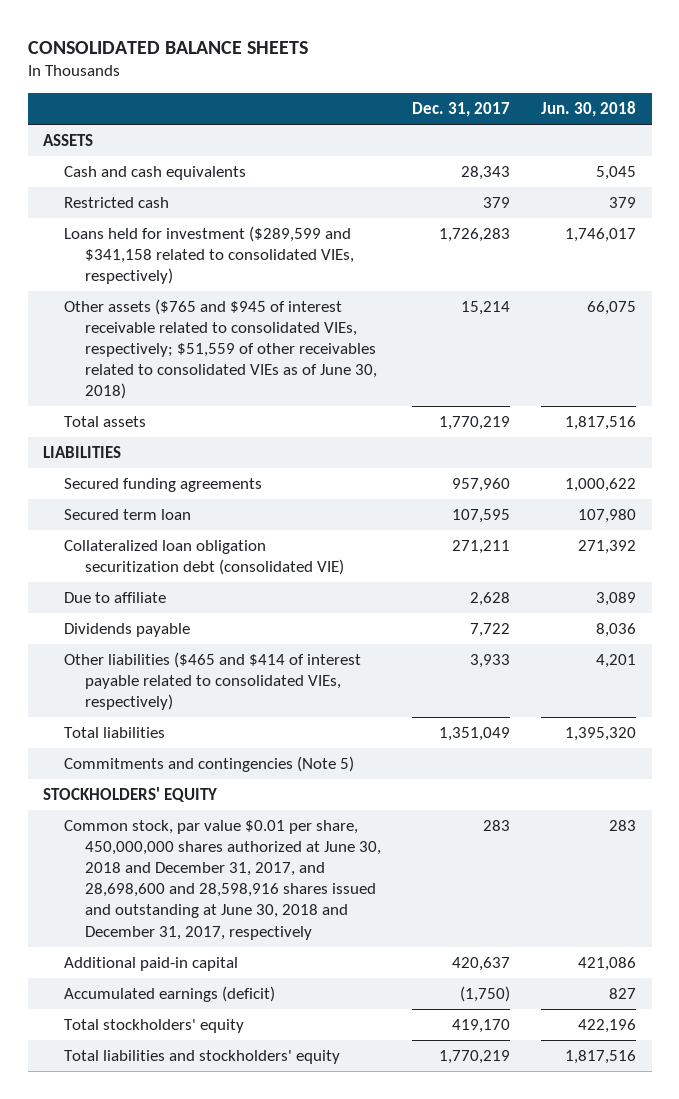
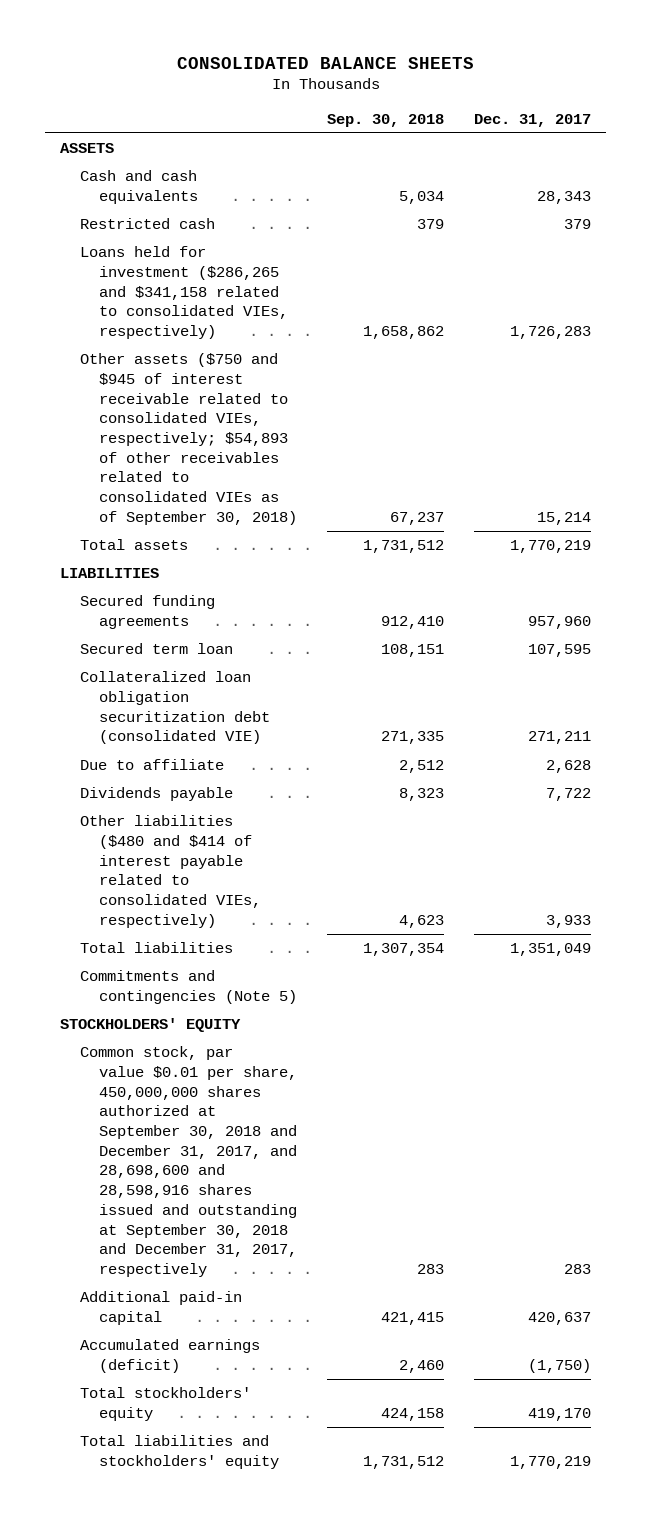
[541,101,637,118] Jun. 30, 2018 -> none
none -> [327,113,445,127] Sep. 30, 2018
[64,225,355,285] Loans held for investment ($289,599 and $341,158 related to consolidated VIEs, respectively) -> [79,246,289,340] Loans held for investment ($286,265 and $341,158 related to consolidated VIEs, respectively)
[64,298,378,400] Other assets ($765 and $945 of interest receivable related to consolidated VIEs, respectively; $51,559 of other receivables related to consolidated VIEs as of June 30, 2018) -> [79,353,298,525] Other assets ($750 and $945 of interest receivable related to consolidated VIEs, respectively; $54,893 of other receivables related to consolidated VIEs as of September 30, 2018)
[64,651,362,711] Other liabilities ($465 and $414 of interest payable related to consolidated VIEs, respectively) -> [79,815,262,928] Other liabilities ($480 and $414 of interest payable related to consolidated VIEs, respectively)
[64,819,382,940] Common stock, par value $0.01 per share, 450,000,000 shares authorized at June 30, 2018 and December 31, 2017, and 28,698,600 and 28,598,916 shares issued and outstanding at June 30, 2018 and December 31, 2017, respectively -> [79,1046,298,1278] Common stock, par value $0.01 per share, 450,000,000 shares authorized at September 30, 2018 and December 31, 2017, and 28,698,600 and 28,598,916 shares issued and outstanding at September 30, 2018 and December 31, 2017, respectively

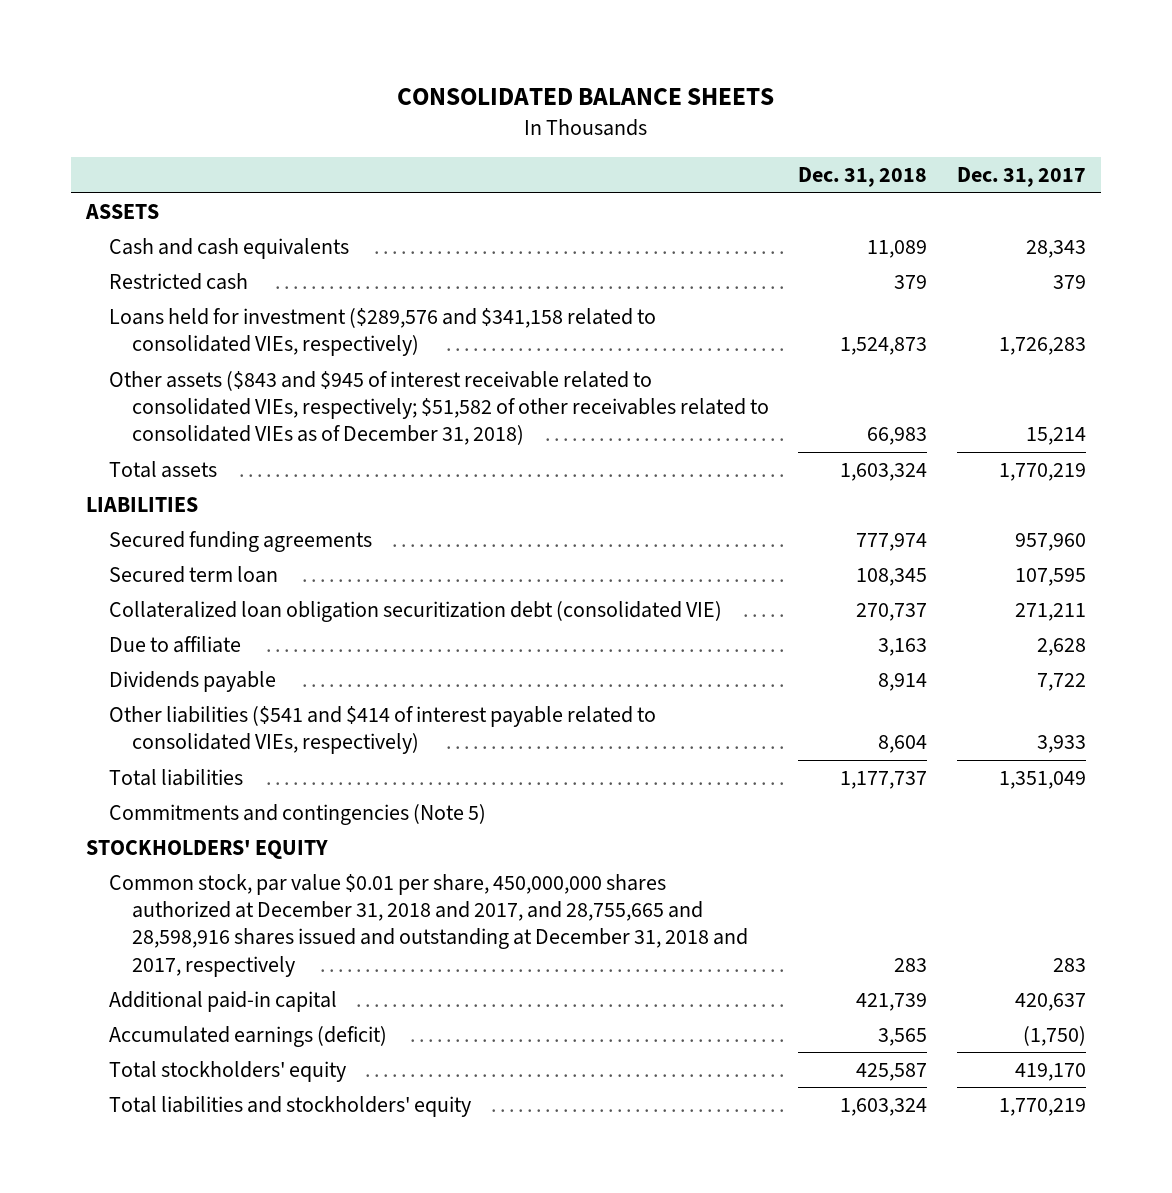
[327,113,445,127] Sep. 30, 2018 -> none
none -> [798,167,928,188] Dec. 31, 2018
[79,246,289,340] Loans held for investment ($286,265 and $341,158 related to consolidated VIEs, respectively) -> [108,307,656,357] Loans held for investment ($289,576 and $341,158 related to consolidated VIEs, respectively)
[79,353,298,525] Other assets ($750 and $945 of interest receivable related to consolidated VIEs, respectively; $54,893 of other receivables related to consolidated VIEs as of September 30, 2018) -> [108,370,769,446] Other assets ($843 and $945 of interest receivable related to consolidated VIEs, respectively; $51,582 of other receivables related to consolidated VIEs as of December 31, 2018)
[79,815,262,928] Other liabilities ($480 and $414 of interest payable related to consolidated VIEs, respectively) -> [108,705,656,755] Other liabilities ($541 and $414 of interest payable related to consolidated VIEs, respectively)
[79,1046,298,1278] Common stock, par value $0.01 per share, 450,000,000 shares authorized at September 30, 2018 and December 31, 2017, and 28,698,600 and 28,598,916 shares issued and outstanding at September 30, 2018 and December 31, 2017, respectively -> [108,873,748,977] Common stock, par value $0.01 per share, 450,000,000 shares authorized at December 31, 2018 and 2017, and 28,755,665 and 28,598,916 shares issued and outstanding at December 31, 2018 and 2017, respectively

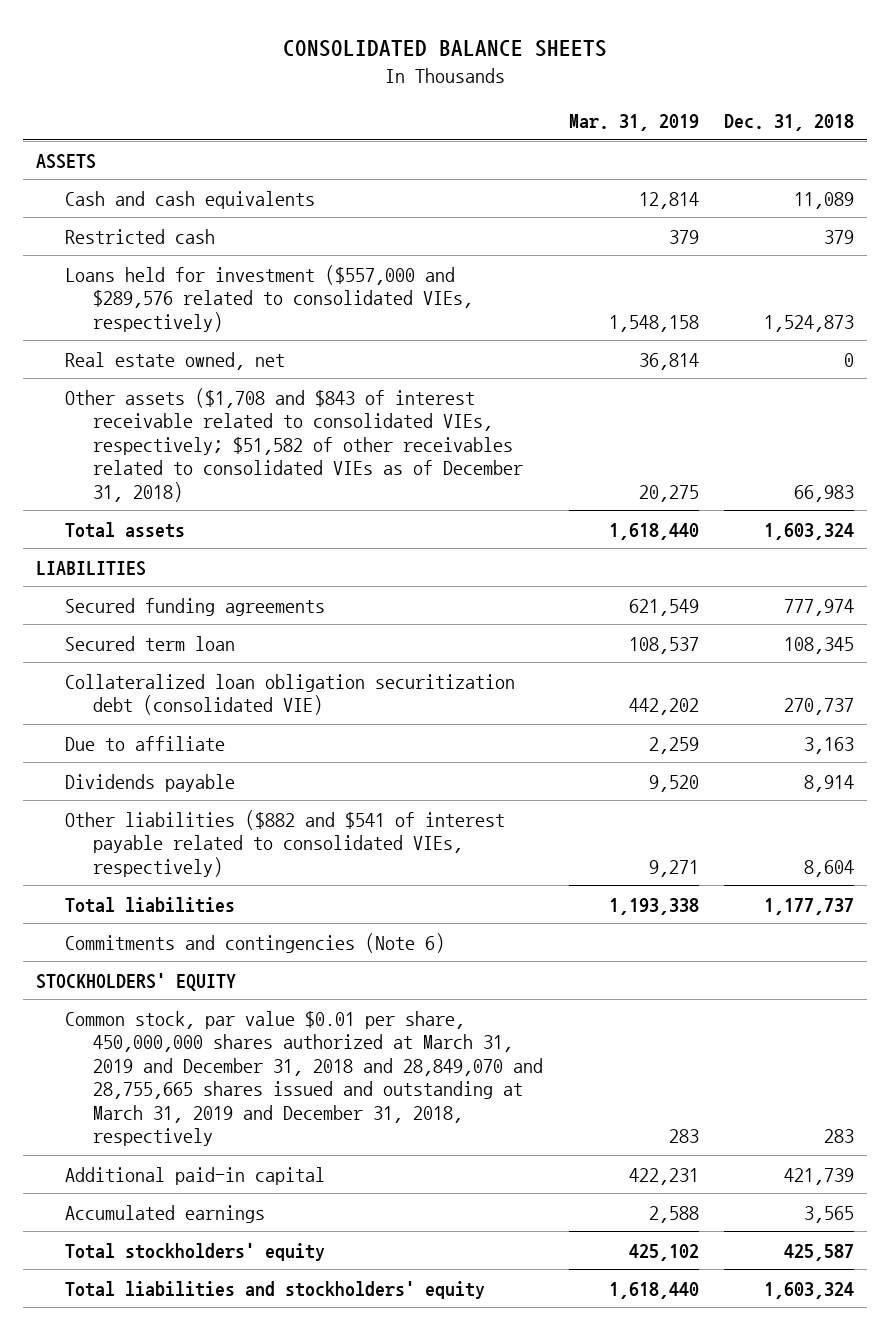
[956,167,1086,188] Dec. 31, 2017 -> none
none -> [568,114,699,132] Mar. 31, 2019
[108,307,656,357] Loans held for investment ($289,576 and $341,158 related to consolidated VIEs, respectively) -> [64,264,474,332] Loans held for investment ($557,000 and $289,576 related to consolidated VIEs, respectively)
none -> [64,351,285,370] Real estate owned, net
[108,370,769,446] Other assets ($843 and $945 of interest receivable related to consolidated VIEs, respectively; $51,582 of other receivables related to consolidated VIEs as of December 31, 2018) -> [64,387,524,502] Other assets ($1,708 and $843 of interest receivable related to consolidated VIEs, respectively; $51,582 of other receivables related to consolidated VIEs as of December 31, 2018)
[108,705,656,755] Other liabilities ($541 and $414 of interest payable related to consolidated VIEs, respectively) -> [64,809,505,877] Other liabilities ($882 and $541 of interest payable related to consolidated VIEs, respectively)
[108,803,486,825] Commitments and contingencies (Note 5) -> [64,932,445,953] Commitments and contingencies (Note 6)
[108,873,748,977] Common stock, par value $0.01 per share, 450,000,000 shares authorized at December 31, 2018 and 2017, and 28,755,665 and 28,598,916 shares issued and outstanding at December 31, 2018 and 2017, respectively -> [64,1010,544,1147] Common stock, par value $0.01 per share, 450,000,000 shares authorized at March 31, 2019 and December 31, 2018 and 28,849,070 and 28,755,665 shares issued and outstanding at March 31, 2019 and December 31, 2018, respectively
[108,1025,387,1047] Accumulated earnings (deficit) -> [64,1204,265,1223] Accumulated earnings

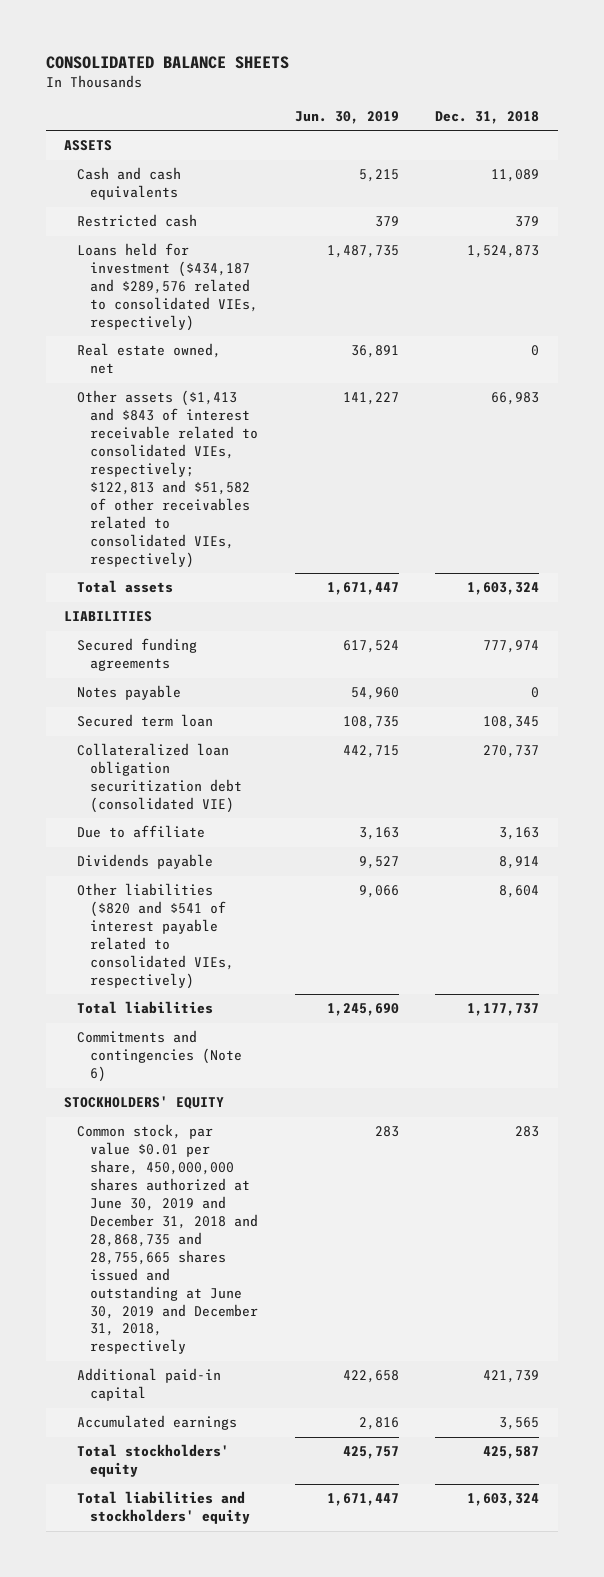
[568,114,699,132] Mar. 31, 2019 -> none
none -> [294,110,399,124] Jun. 30, 2019
[64,264,474,332] Loans held for investment ($557,000 and $289,576 related to consolidated VIEs, respectively) -> [77,243,259,331] Loans held for investment ($434,187 and $289,576 related to consolidated VIEs, respectively)
[64,387,524,502] Other assets ($1,708 and $843 of interest receivable related to consolidated VIEs, respectively; $51,582 of other receivables related to consolidated VIEs as of December 31, 2018) -> [77,390,259,568] Other assets ($1,413 and $843 of interest receivable related to consolidated VIEs, respectively; $122,813 and $51,582 of other receivables related to consolidated VIEs, respectively)
none -> [77,685,182,701] Notes payable
[64,809,505,877] Other liabilities ($882 and $541 of interest payable related to consolidated VIEs, respectively) -> [77,883,235,989] Other liabilities ($820 and $541 of interest payable related to consolidated VIEs, respectively)
[64,1010,544,1147] Common stock, par value $0.01 per share, 450,000,000 shares authorized at March 31, 2019 and December 31, 2018 and 28,849,070 and 28,755,665 shares issued and outstanding at March 31, 2019 and December 31, 2018, respectively -> [77,1124,259,1355] Common stock, par value $0.01 per share, 450,000,000 shares authorized at June 30, 2019 and December 31, 2018 and 28,868,735 and 28,755,665 shares issued and outstanding at June 30, 2019 and December 31, 2018, respectively

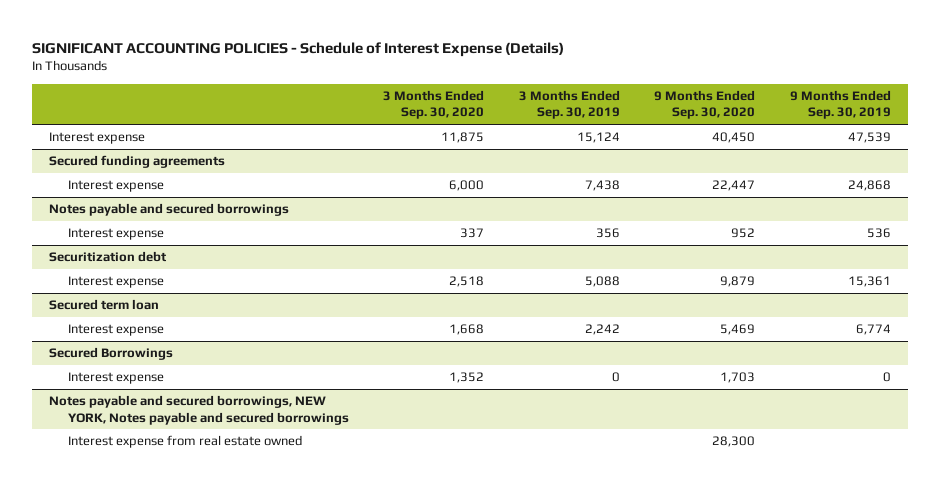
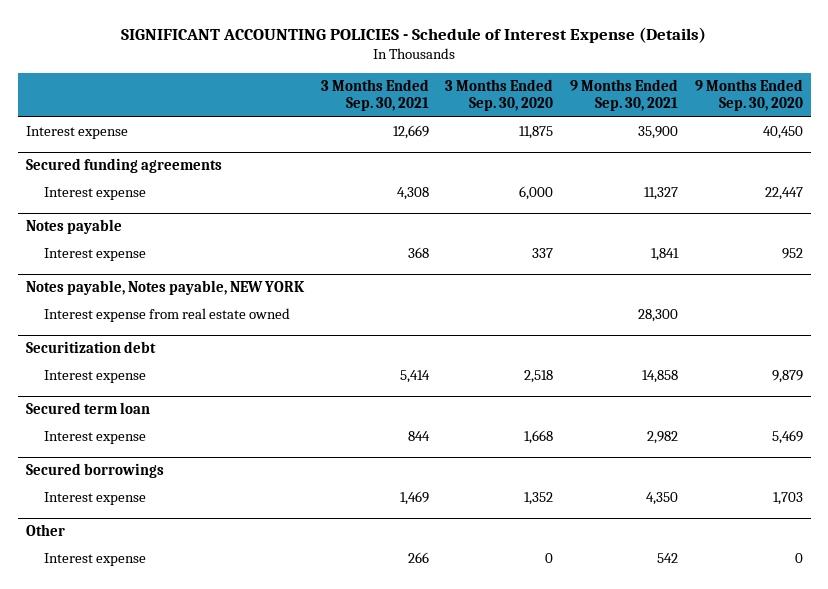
[518,89,620,120] 3 Months Ended Sep. 30, 2019 -> none
[789,89,891,120] 9 Months Ended Sep. 30, 2019 -> none
none -> [320,79,429,112] 3 Months Ended Sep. 30, 2021
none -> [569,79,678,112] 9 Months Ended Sep. 30, 2021
[49,203,290,217] Notes payable and secured borrowings -> [25,219,122,235] Notes payable
none -> [25,280,305,296] Notes payable, Notes payable, NEW YORK
none -> [43,308,290,323] Interest expense from real estate owned
[49,347,174,361] Secured Borrowings -> [25,463,164,479] Secured borrowings
[49,395,349,425] Notes payable and secured borrowings, NEW YORK, Notes payable and secured borrowings -> none
[67,435,302,449] Interest expense from real estate owned -> none
none -> [25,524,65,537] Other
none -> [43,553,146,567] Interest expense

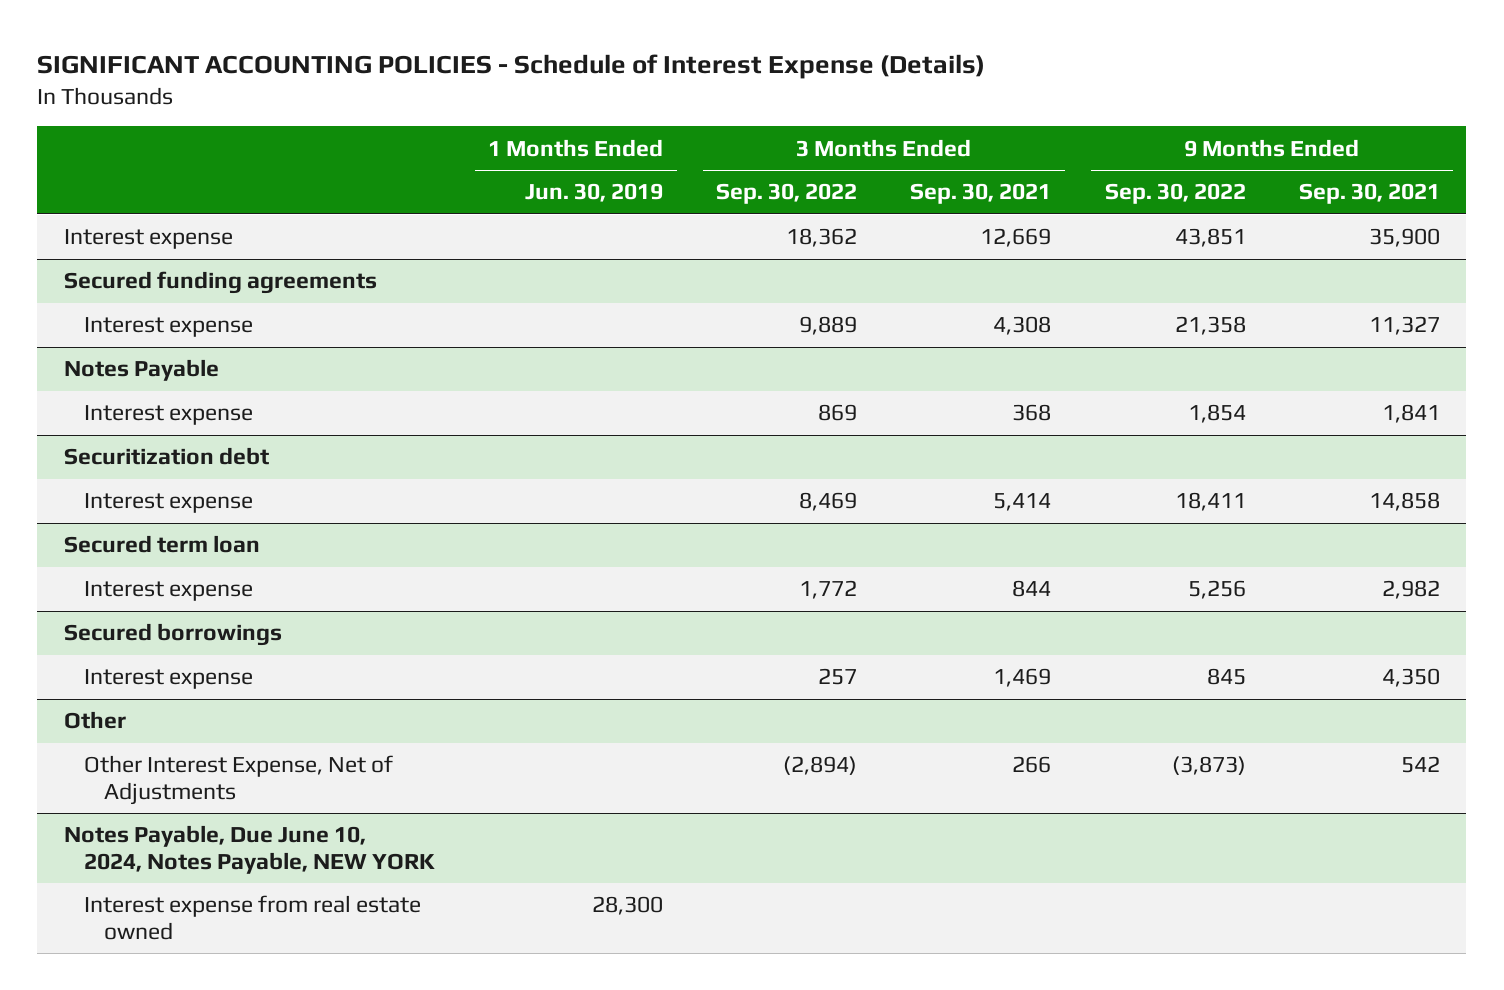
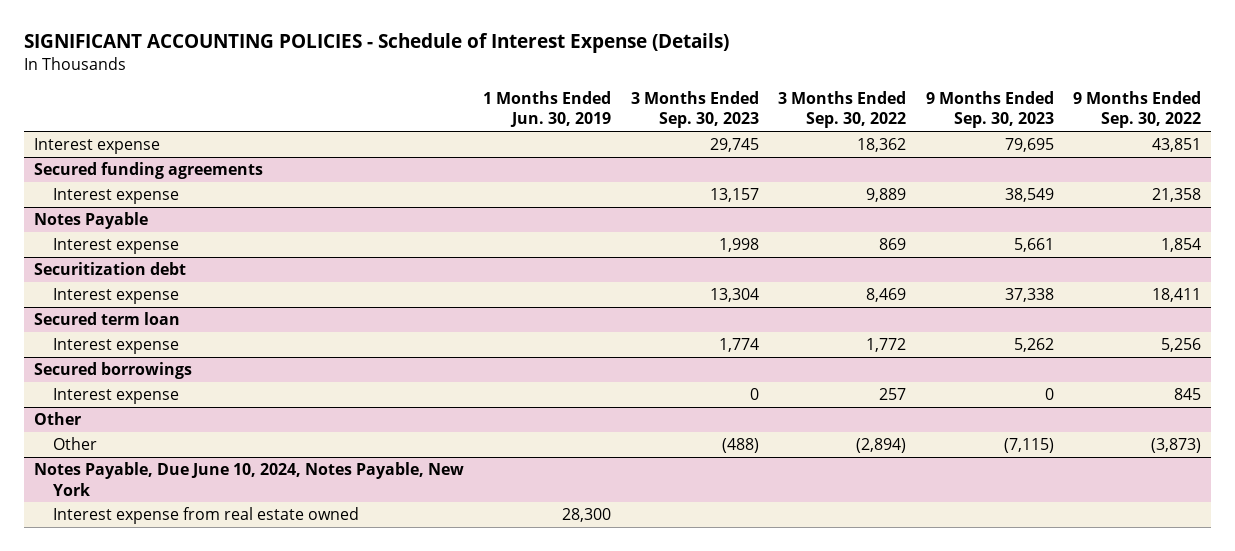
[910,183,1052,205] Sep. 30, 2021 -> none
[1298,183,1440,205] Sep. 30, 2021 -> none
none -> [630,91,759,129] 3 Months Ended Sep. 30, 2023
none -> [925,91,1054,129] 9 Months Ended Sep. 30, 2023
[84,755,394,805] Other Interest Expense, Net of Adjustments -> [52,437,97,451] Other
[63,825,436,874] Notes Payable, Due June 10, 2024, Notes Payable, NEW YORK -> [33,462,464,496] Notes Payable, Due June 10, 2024, Notes Payable, New York

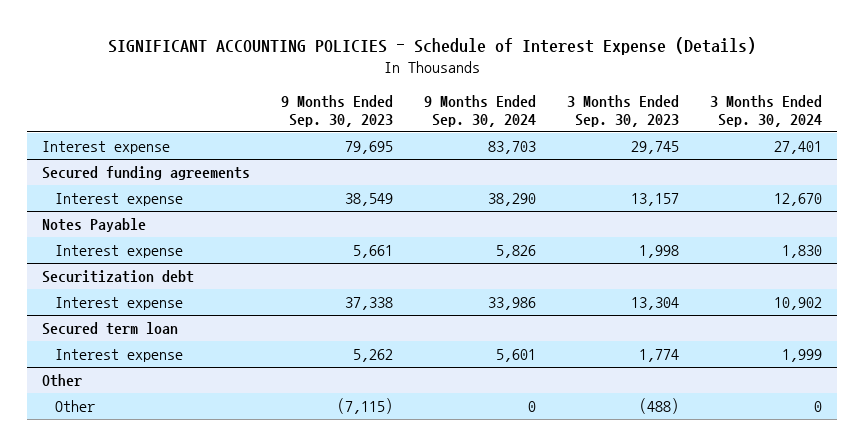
[483,91,612,128] 1 Months Ended Jun. 30, 2019 -> none
[778,91,907,129] 3 Months Ended Sep. 30, 2022 -> none
[1073,91,1202,129] 9 Months Ended Sep. 30, 2022 -> none
none -> [423,94,536,128] 9 Months Ended Sep. 30, 2024
none -> [709,94,822,128] 3 Months Ended Sep. 30, 2024
[33,362,192,380] Secured borrowings -> none
[52,388,179,405] Interest expense -> none
[33,462,464,496] Notes Payable, Due June 10, 2024, Notes Payable, New York -> none
[52,507,359,525] Interest expense from real estate owned -> none

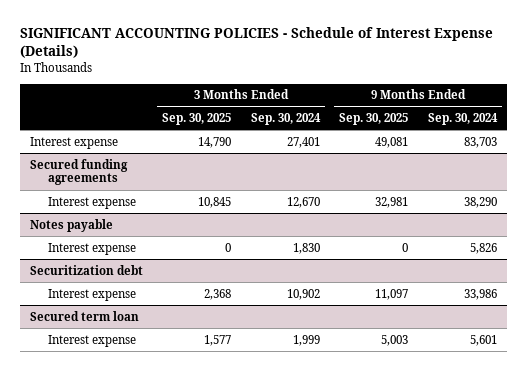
[280,94,393,128] 9 Months Ended Sep. 30, 2023 -> none
[566,94,679,128] 3 Months Ended Sep. 30, 2023 -> none
none -> [162,113,232,126] Sep. 30, 2025
none -> [339,113,409,126] Sep. 30, 2025
[42,217,147,232] Notes Payable -> [29,218,113,232] Notes payable
[42,373,83,387] Other -> none
[54,399,95,412] Other -> none

